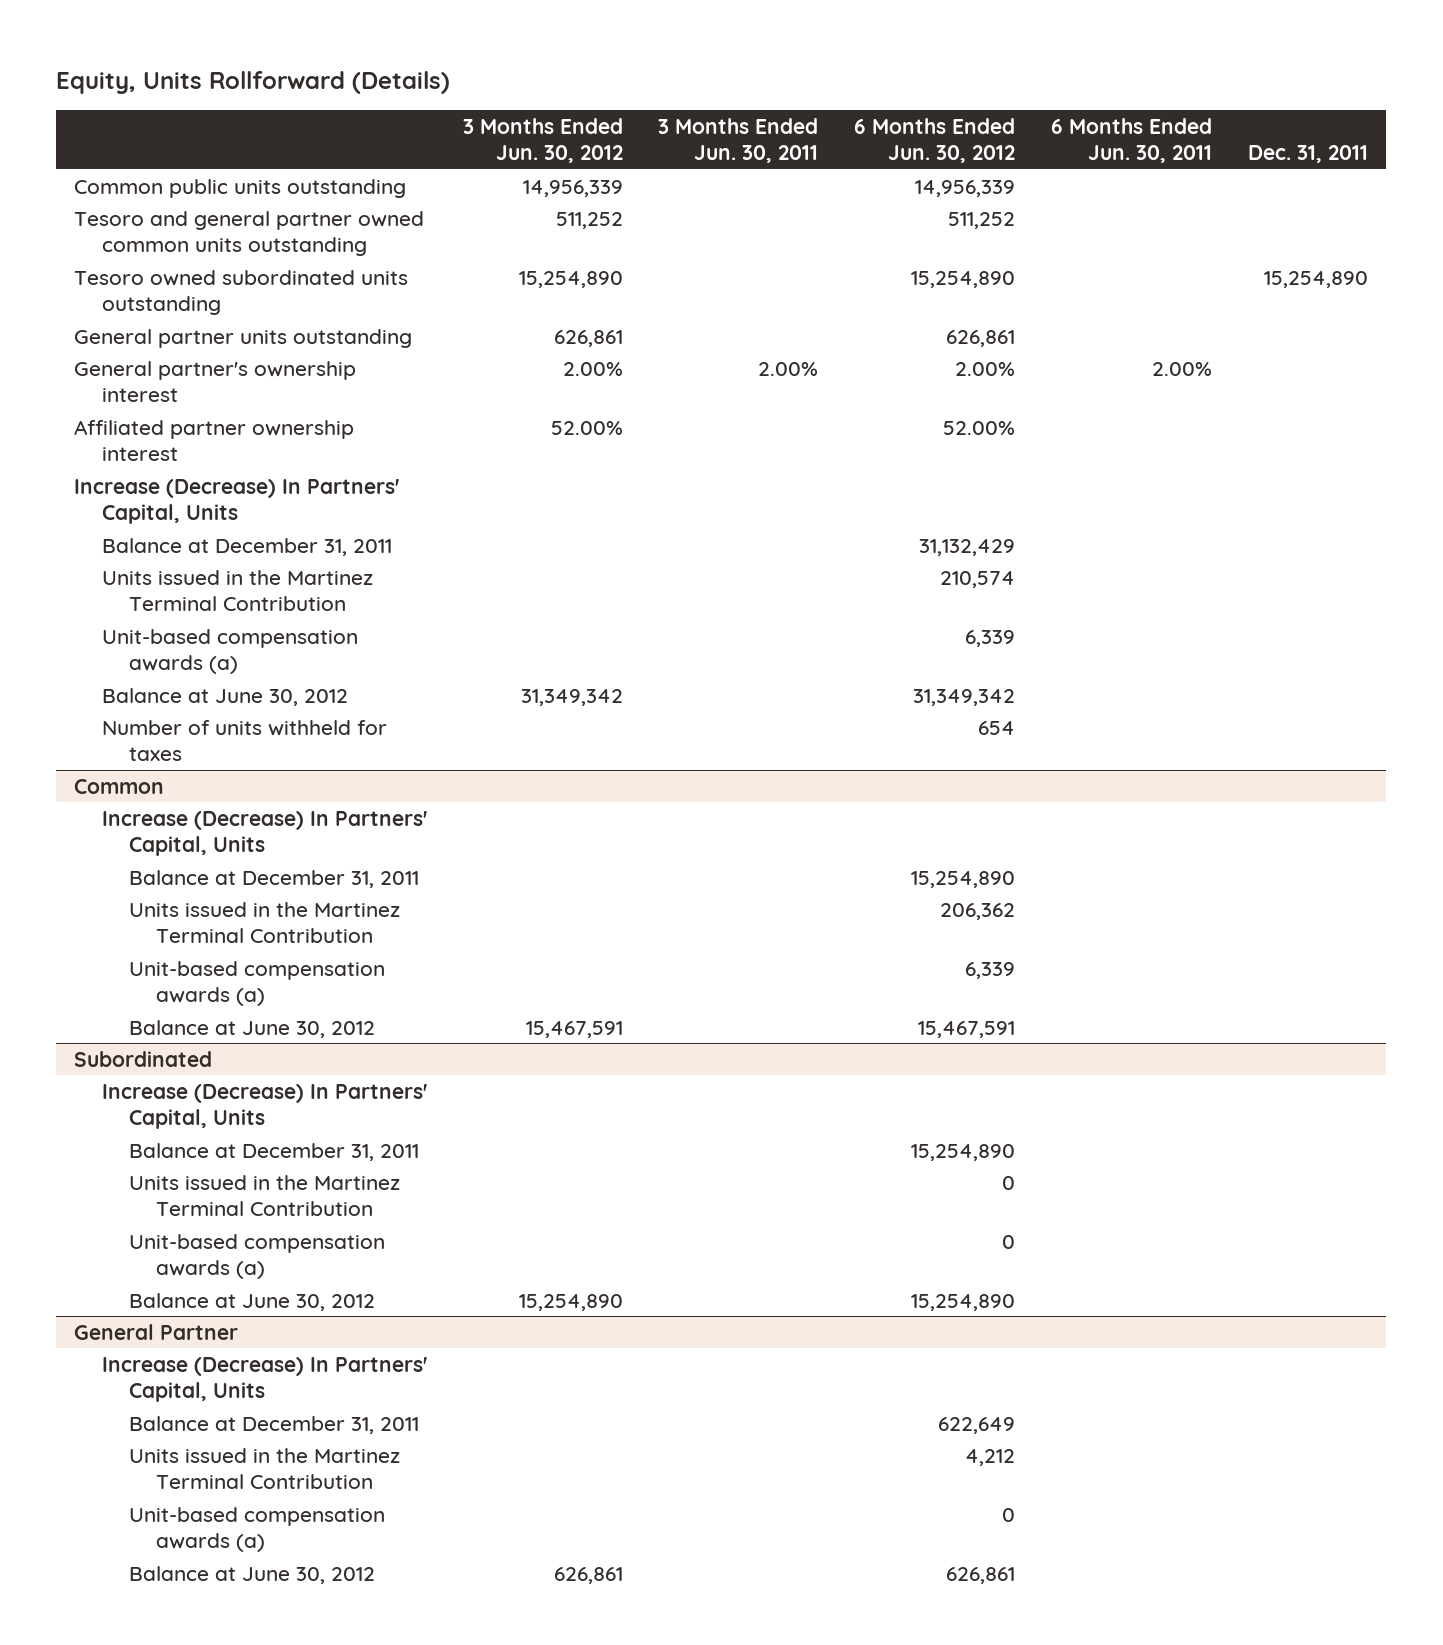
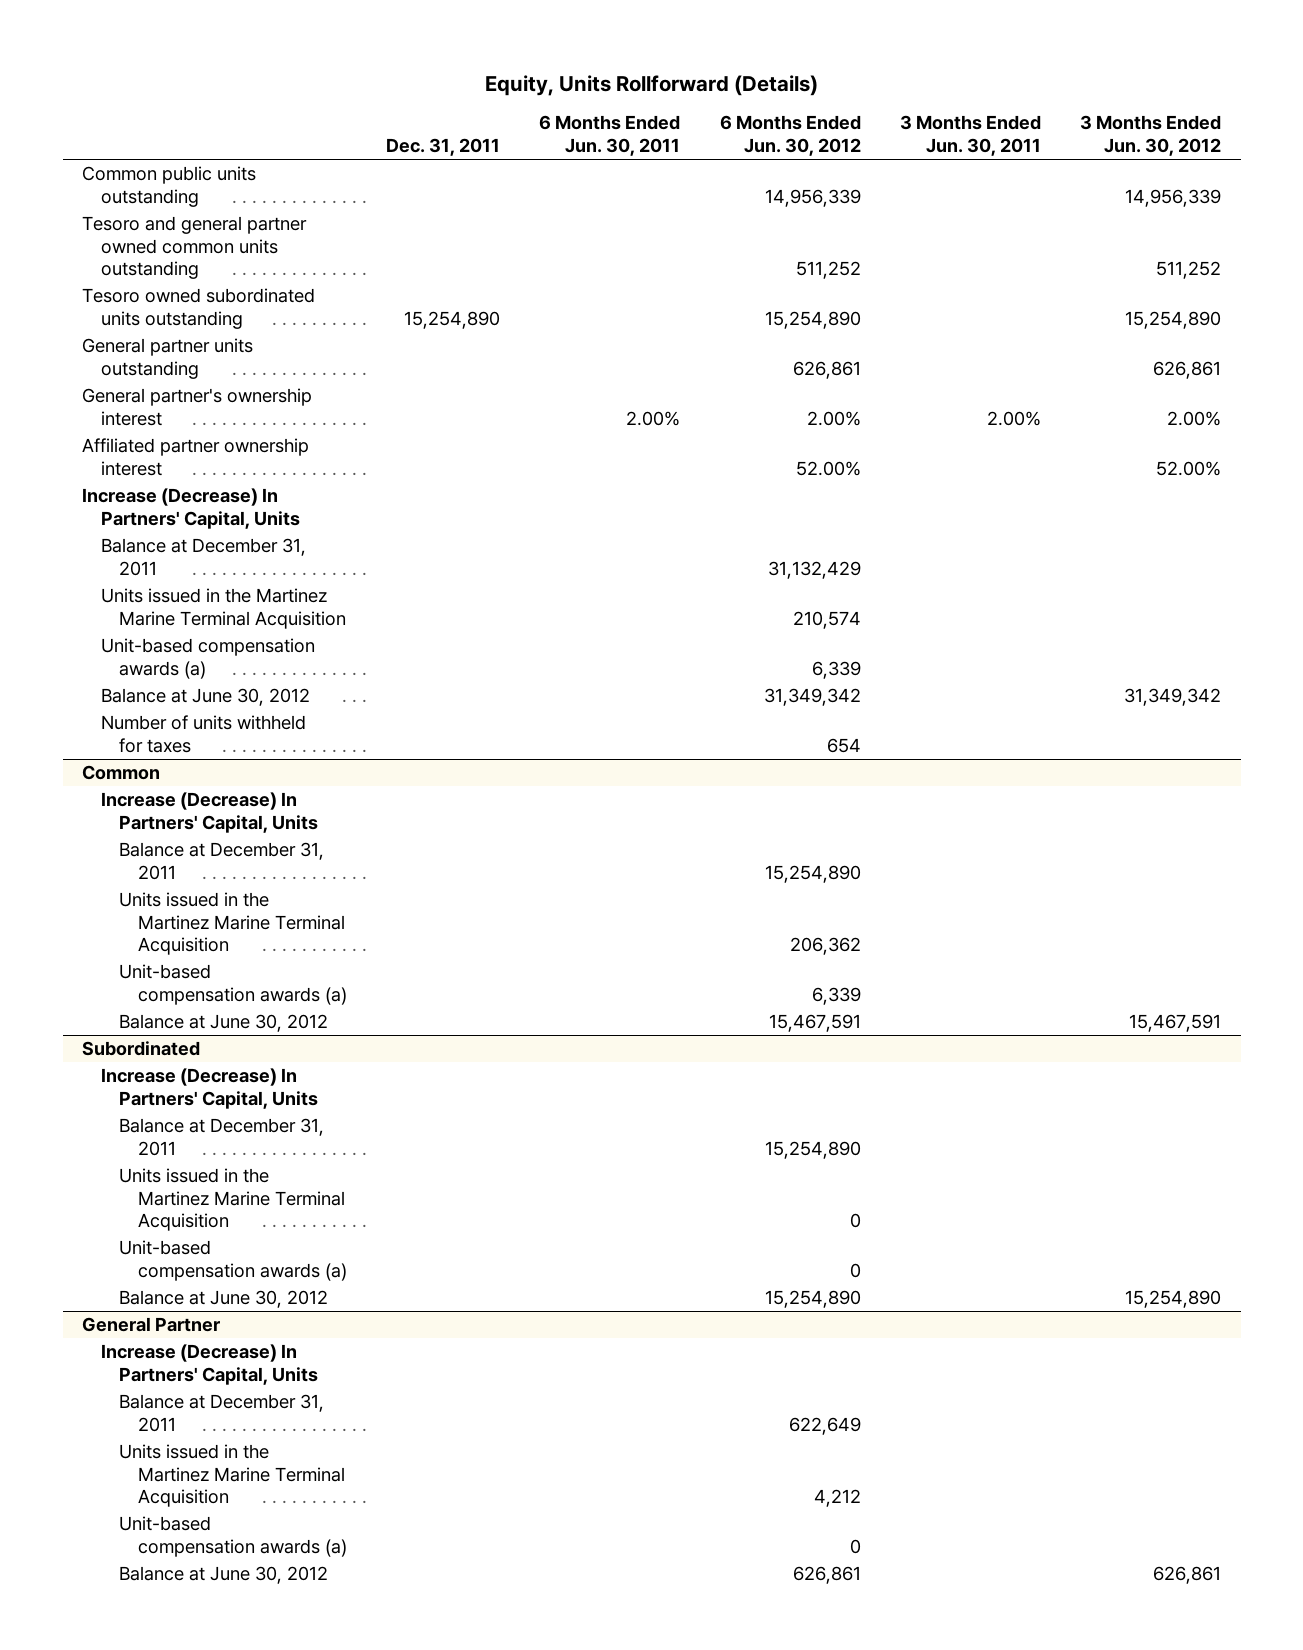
[101,569,373,611] Units issued in the Martinez Terminal Contribution -> [100,588,347,629] Units issued in the Martinez Marine Terminal Acquisition
[128,901,400,943] Units issued in the Martinez Terminal Contribution -> [119,892,345,955] Units issued in the Martinez Marine Terminal Acquisition
[128,1174,400,1216] Units issued in the Martinez Terminal Contribution -> [119,1168,345,1231] Units issued in the Martinez Marine Terminal Acquisition
[128,1447,400,1489] Units issued in the Martinez Terminal Contribution -> [119,1444,345,1507] Units issued in the Martinez Marine Terminal Acquisition

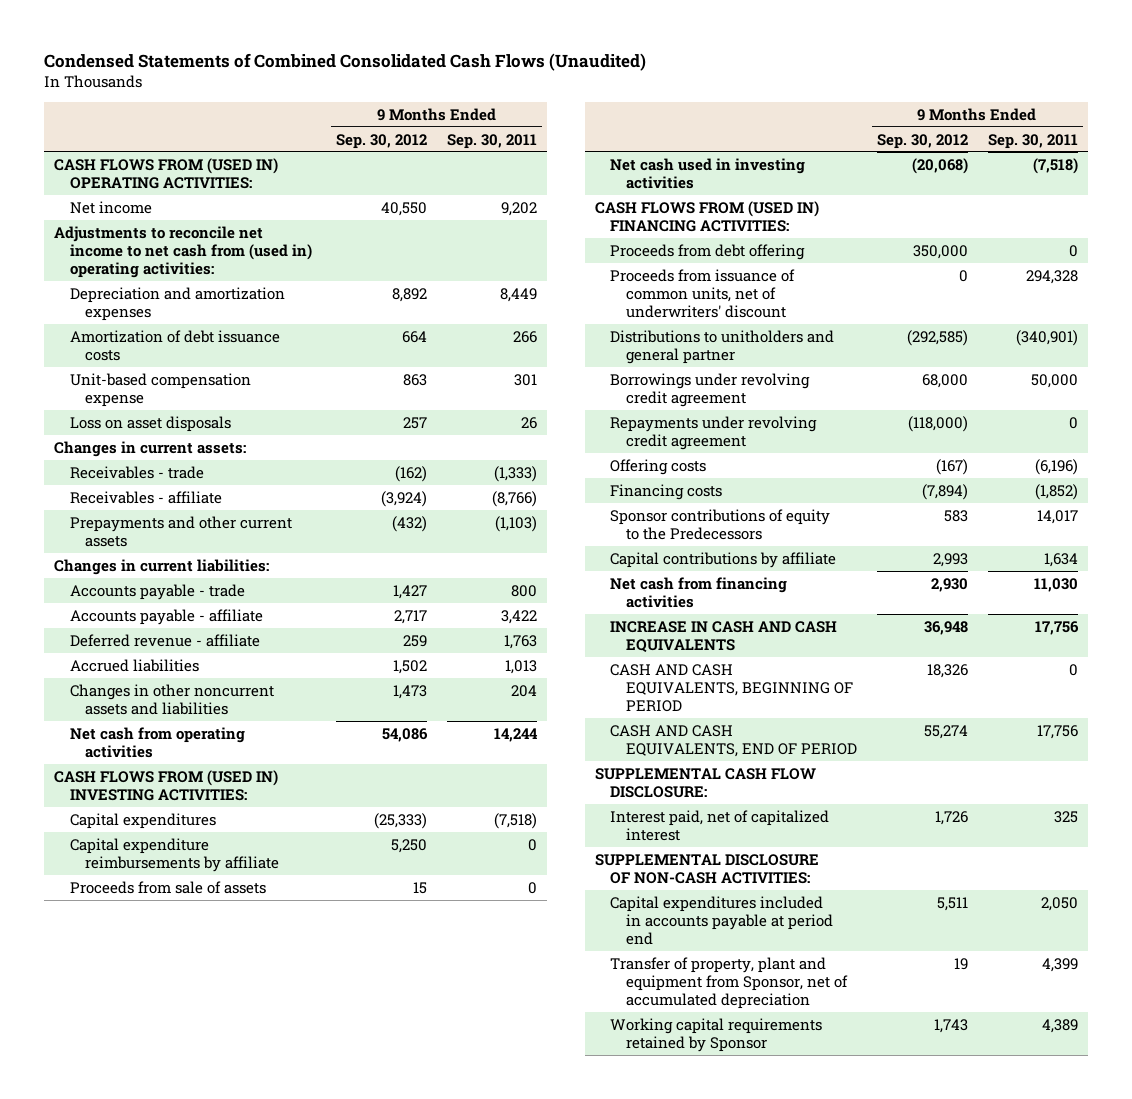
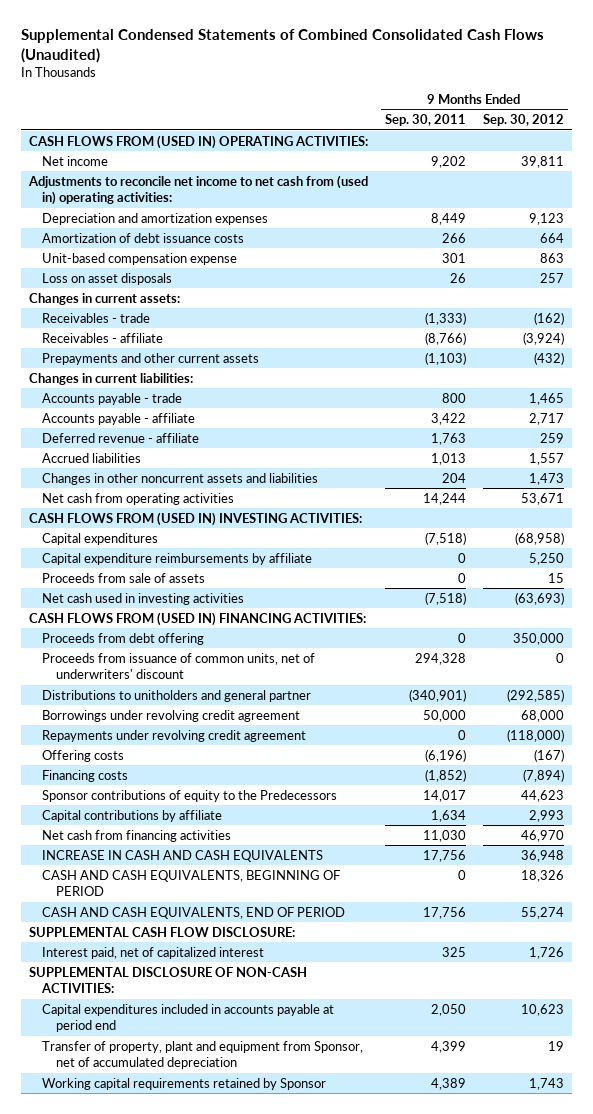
[44,53,647,72] Condensed Statements of Combined Consolidated Cash Flows (Unaudited) -> [20,29,544,63] Supplemental Condensed Statements of Combined Consolidated Cash Flows (Unaudited)
[381,201,428,216] 40,550 -> [520,155,564,168] 39,811
[392,287,428,302] 8,892 -> [528,212,564,225] 9,123
[393,584,428,599] 1,427 -> [528,392,564,405] 1,465
[393,659,428,674] 1,502 -> [528,452,564,465] 1,557
[382,727,429,742] 54,086 -> [520,492,564,505] 53,671
[374,812,428,829] (25,333) -> [514,531,564,545] (68,958)
[911,157,968,174] (20,068) -> [514,591,564,605] (63,693)
[943,509,968,522] 583 -> [520,789,564,802] 44,623
[930,577,968,592] 2,930 -> [520,829,564,842] 46,970
[936,896,968,911] 5,511 -> [520,1003,564,1016] 10,623

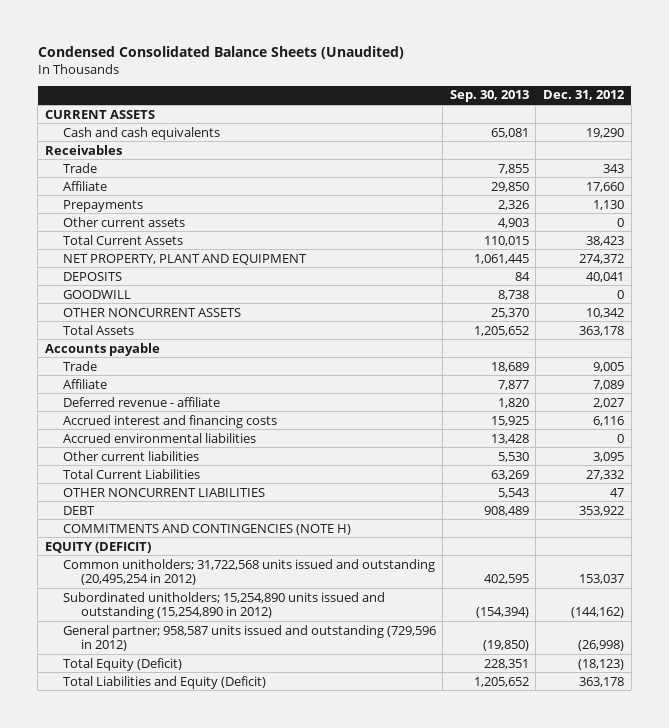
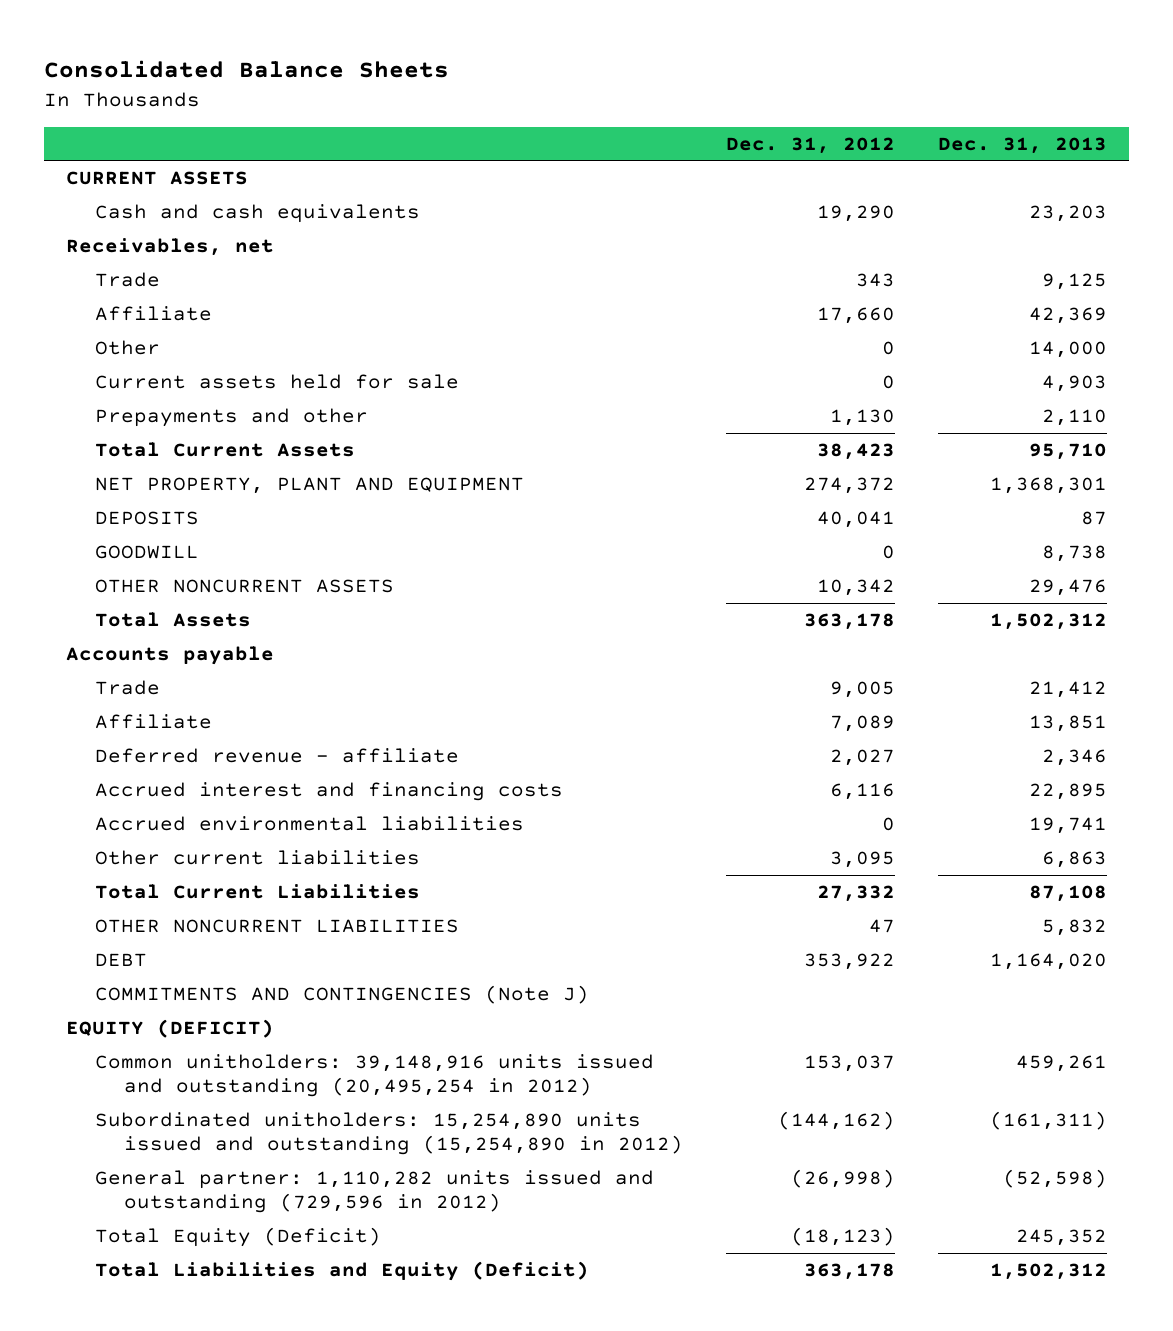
[37,45,404,59] Condensed Consolidated Balance Sheets (Unaudited) -> [44,60,450,79] Consolidated Balance Sheets
[449,90,529,103] Sep. 30, 2013 -> none
none -> [938,136,1108,154] Dec. 31, 2013
[44,144,122,155] Receivables -> [66,238,275,257] Receivables, net
[62,216,185,227] Other current assets -> none
none -> [94,340,160,356] Other
none -> [94,374,459,390] Current assets held for sale
[62,199,143,212] Prepayments -> [94,408,368,428] Prepayments and other
[62,523,351,535] COMMITMENTS AND CONTINGENCIES (NOTE H) -> [94,985,589,1005] COMMITMENTS AND CONTINGENCIES (Note J)
[62,558,435,586] Common unitholders; 31,722,568 units issued and outstanding (20,495,254 in 2012) -> [94,1054,654,1098] Common unitholders: 39,148,916 units issued and outstanding (20,495,254 in 2012)
[62,591,385,620] Subordinated unitholders; 15,254,890 units issued and outstanding (15,254,890 in 2012) -> [94,1112,683,1156] Subordinated unitholders: 15,254,890 units issued and outstanding (15,254,890 in 2012)
[62,624,436,652] General partner; 958,587 units issued and outstanding (729,596 in 2012) -> [94,1170,654,1214] General partner: 1,110,282 units issued and outstanding (729,596 in 2012)

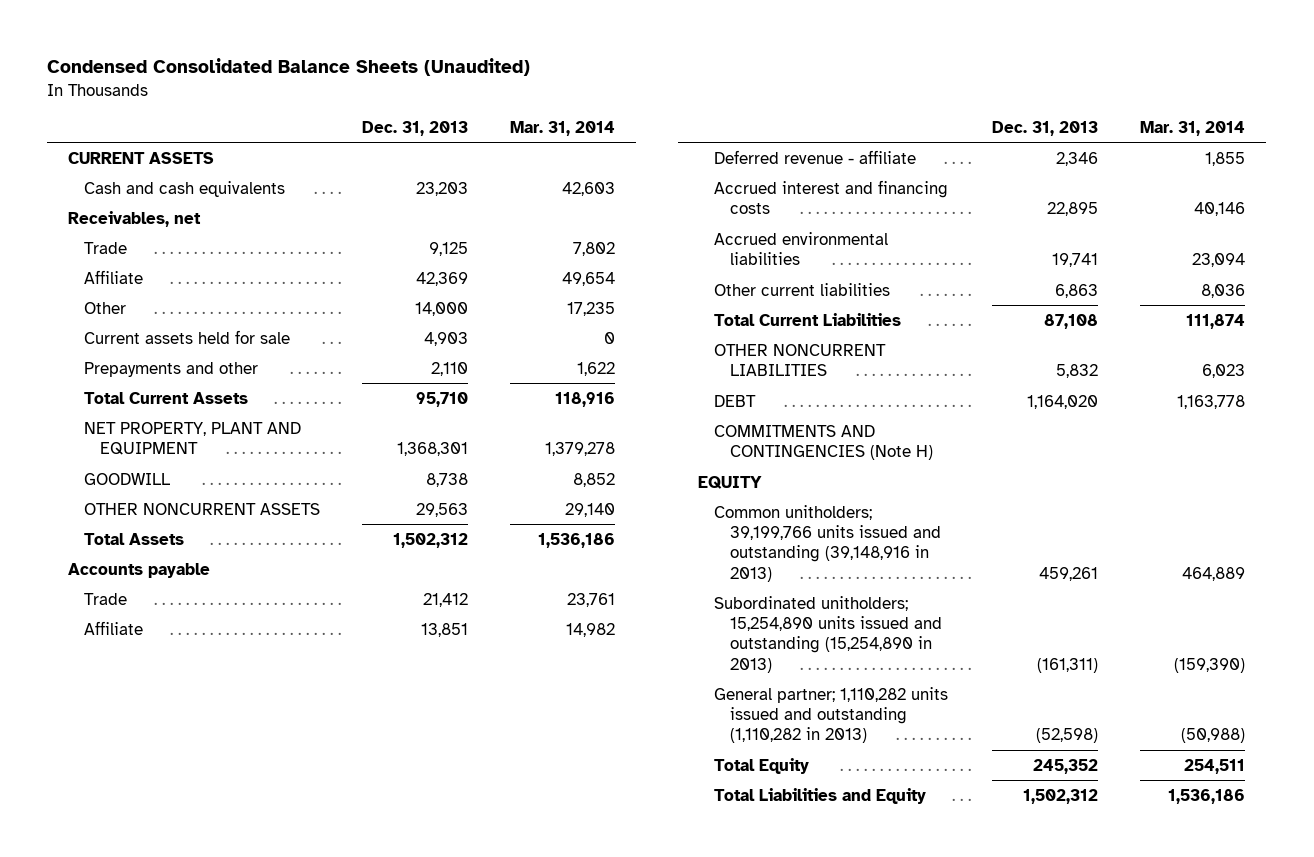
[44,60,450,79] Consolidated Balance Sheets -> [47,58,531,77] Condensed Consolidated Balance Sheets (Unaudited)
[725,136,895,154] Dec. 31, 2012 -> none
none -> [510,120,616,136] Mar. 31, 2014
[94,511,199,526] DEPOSITS -> none
[1029,579,1108,597] 29,476 -> [416,502,469,517] 29,563
[94,985,589,1005] COMMITMENTS AND CONTINGENCIES (Note J) -> [714,424,934,461] COMMITMENTS AND CONTINGENCIES (Note H)
[66,1019,275,1039] EQUITY (DEFICIT) -> [698,475,763,489] EQUITY
[94,1054,654,1098] Common unitholders: 39,148,916 units issued and outstanding (20,495,254 in 2012) -> [714,504,942,582] Common unitholders; 39,199,766 units issued and outstanding (39,148,916 in 2013)
[94,1112,683,1156] Subordinated unitholders: 15,254,890 units issued and outstanding (15,254,890 in 2012) -> [714,595,943,673] Subordinated unitholders; 15,254,890 units issued and outstanding (15,254,890 in 2013)
[94,1170,654,1214] General partner: 1,110,282 units issued and outstanding (729,596 in 2012) -> [714,686,949,744] General partner; 1,110,282 units issued and outstanding (1,110,282 in 2013)
[94,1227,381,1248] Total Equity (Deficit) -> [714,757,810,774] Total Equity
[94,1261,589,1282] Total Liabilities and Equity (Deficit) -> [714,787,927,804] Total Liabilities and Equity

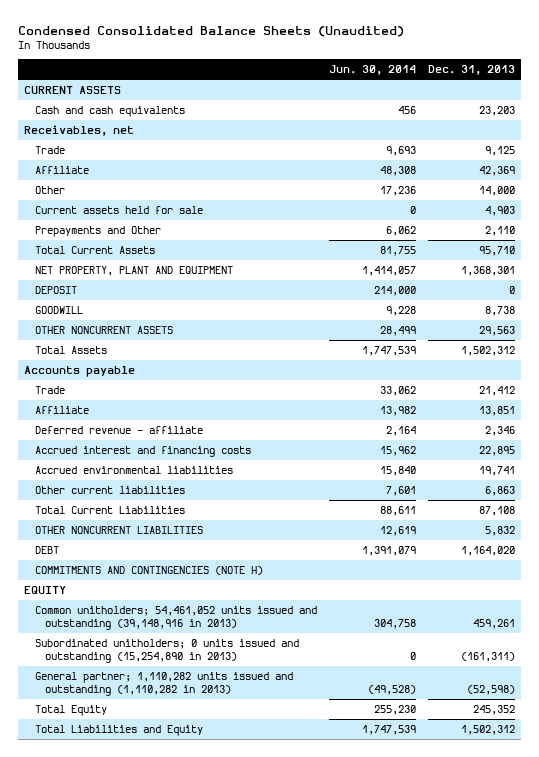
[510,120,616,136] Mar. 31, 2014 -> none
none -> [328,65,416,76] Jun. 30, 2014
[84,361,259,377] Prepayments and other -> [34,225,161,237] Prepayments and Other
none -> [34,285,77,294] DEPOSIT
[714,424,934,461] COMMITMENTS AND CONTINGENCIES (Note H) -> [34,565,263,575] COMMITMENTS AND CONTINGENCIES (NOTE H)
[714,504,942,582] Common unitholders; 39,199,766 units issued and outstanding (39,148,916 in 2013) -> [34,605,317,631] Common unitholders; 54,461,052 units issued and outstanding (39,148,916 in 2013)
[714,595,943,673] Subordinated unitholders; 15,254,890 units issued and outstanding (15,254,890 in 2013) -> [34,638,299,664] Subordinated unitholders; 0 units issued and outstanding (15,254,890 in 2013)

